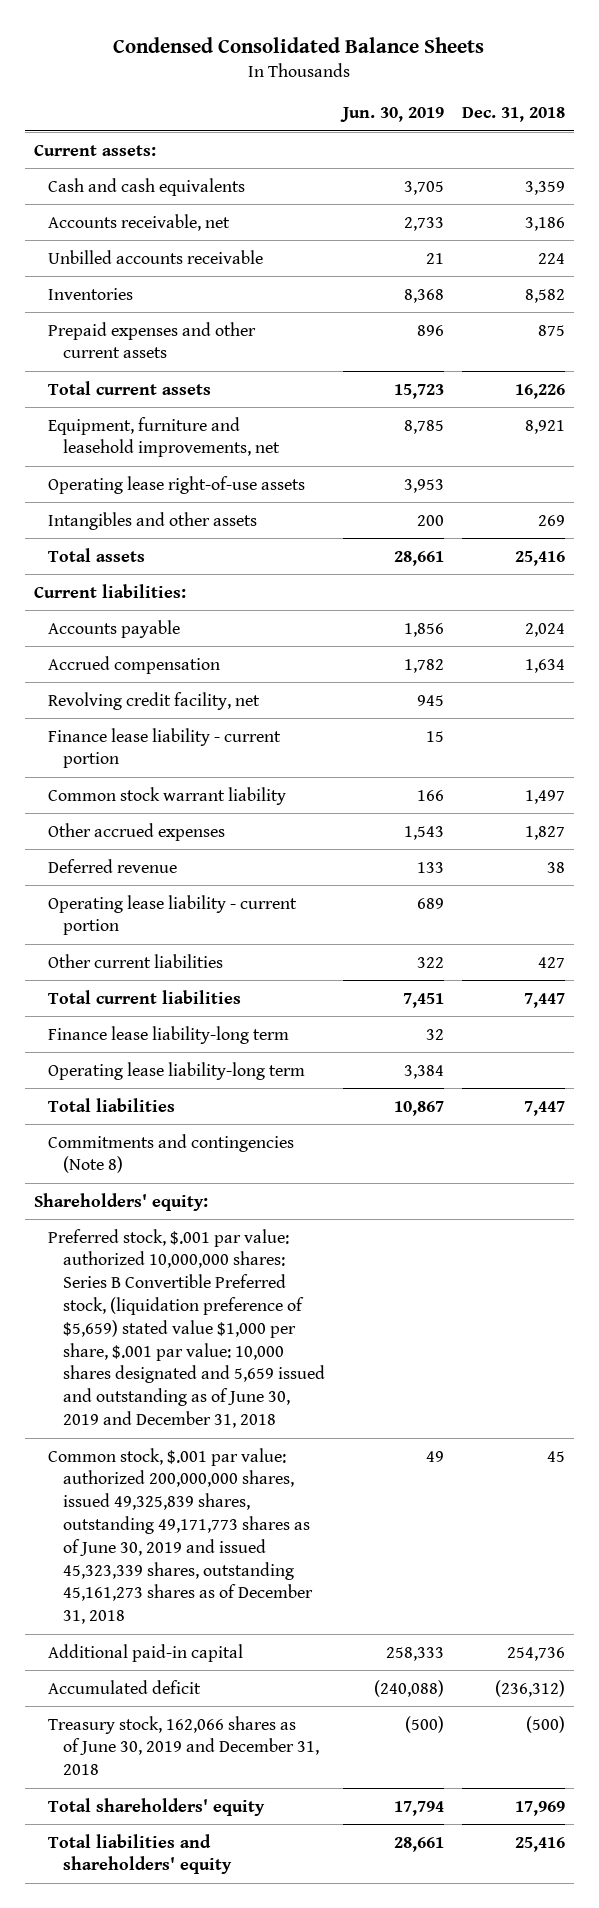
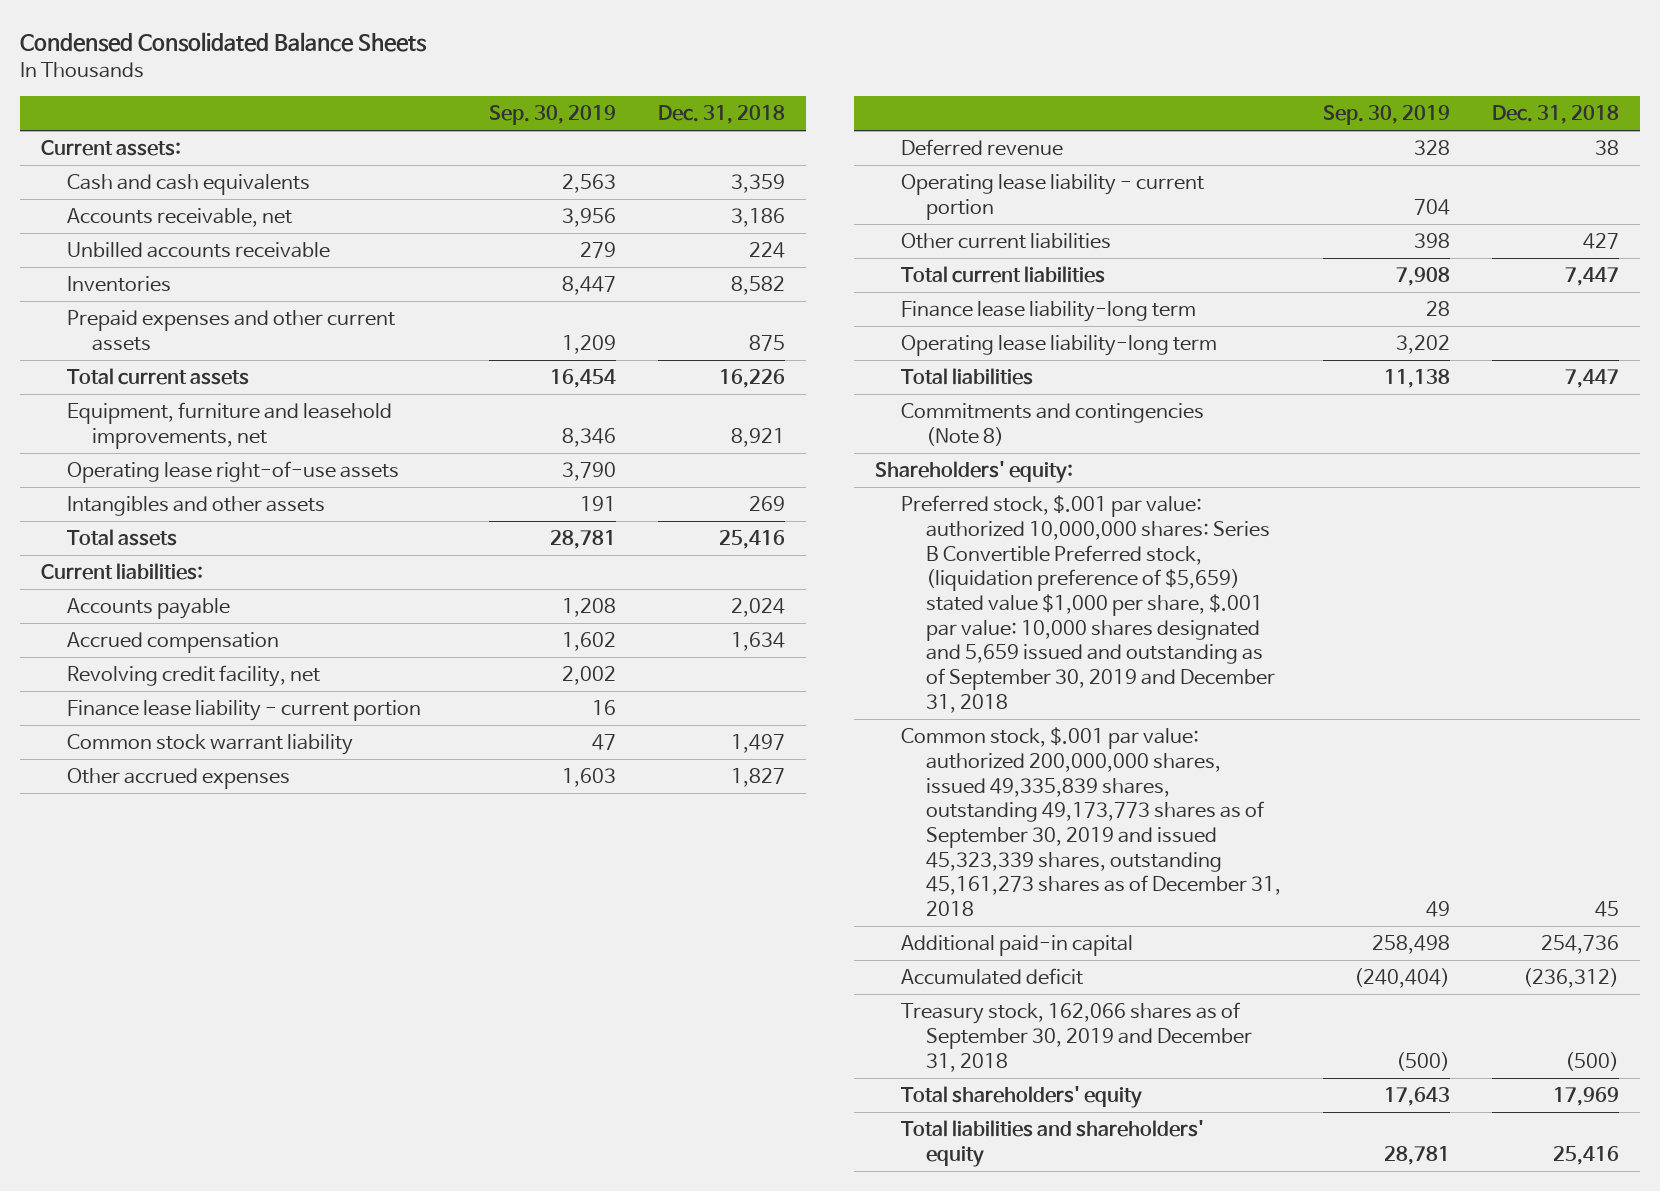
[339,107,444,123] Jun. 30, 2019 -> none
none -> [489,104,617,125] Sep. 30, 2019
[48,1228,325,1429] Preferred stock, $.001 par value: authorized 10,000,000 shares: Series B Convertible Preferred stock, (liquidation preference of $5,659) stated value $1,000 per share, $.001 par value: 10,000 shares designated and 5,659 issued and outstanding as of June 30, 2019 and December 31, 2018 -> [900,495,1276,713] Preferred stock, $.001 par value: authorized 10,000,000 shares: Series B Convertible Preferred stock, (liquidation preference of $5,659) stated value $1,000 per share, $.001 par value: 10,000 shares designated and 5,659 issued and outstanding as of September 30, 2019 and December 31, 2018
[48,1447,313,1625] Common stock, $.001 par value: authorized 200,000,000 shares, issued 49,325,839 shares, outstanding 49,171,773 shares as of June 30, 2019 and issued 45,323,339 shares, outstanding 45,161,273 shares as of December 31, 2018 -> [900,727,1282,917] Common stock, $.001 par value: authorized 200,000,000 shares, issued 49,335,839 shares, outstanding 49,173,773 shares as of September 30, 2019 and issued 45,323,339 shares, outstanding 45,161,273 shares as of December 31, 2018
[48,1715,319,1776] Treasury stock, 162,066 shares as of June 30, 2019 and December 31, 2018 -> [900,1002,1253,1072] Treasury stock, 162,066 shares as of September 30, 2019 and December 31, 2018

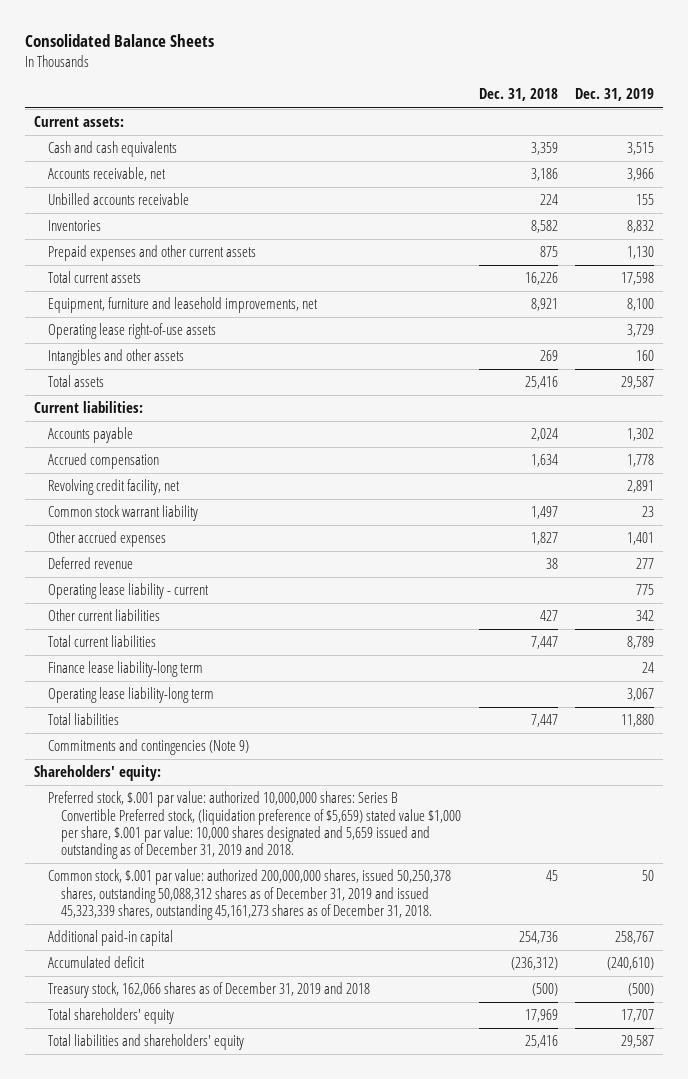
[20,32,428,53] Condensed Consolidated Balance Sheets -> [25,34,215,48] Consolidated Balance Sheets
[489,104,617,125] Sep. 30, 2019 -> none
none -> [574,88,654,102] Dec. 31, 2019
[66,700,421,722] Finance lease liability - current portion -> none
[900,174,1204,220] Operating lease liability - current portion -> [47,583,209,600] Operating lease liability - current
[900,403,1204,446] Commitments and contingencies (Note 8) -> [47,739,249,756] Commitments and contingencies (Note 9)
[900,495,1276,713] Preferred stock, $.001 par value: authorized 10,000,000 shares: Series B Convertible Preferred stock, (liquidation preference of $5,659) stated value $1,000 per share, $.001 par value: 10,000 shares designated and 5,659 issued and outstanding as of September 30, 2019 and December 31, 2018 -> [47,791,462,860] Preferred stock, $.001 par value: authorized 10,000,000 shares: Series B Convertible Preferred stock, (liquidation preference of $5,659) stated value $1,000 per share, $.001 par value: 10,000 shares designated and 5,659 issued and outstanding as of December 31, 2019 and 2018.
[900,727,1282,917] Common stock, $.001 par value: authorized 200,000,000 shares, issued 49,335,839 shares, outstanding 49,173,773 shares as of September 30, 2019 and issued 45,323,339 shares, outstanding 45,161,273 shares as of December 31, 2018 -> [47,869,451,920] Common stock, $.001 par value: authorized 200,000,000 shares, issued 50,250,378 shares, outstanding 50,088,312 shares as of December 31, 2019 and issued 45,323,339 shares, outstanding 45,161,273 shares as of December 31, 2018.
[900,1002,1253,1072] Treasury stock, 162,066 shares as of September 30, 2019 and December 31, 2018 -> [47,982,370,999] Treasury stock, 162,066 shares as of December 31, 2019 and 2018

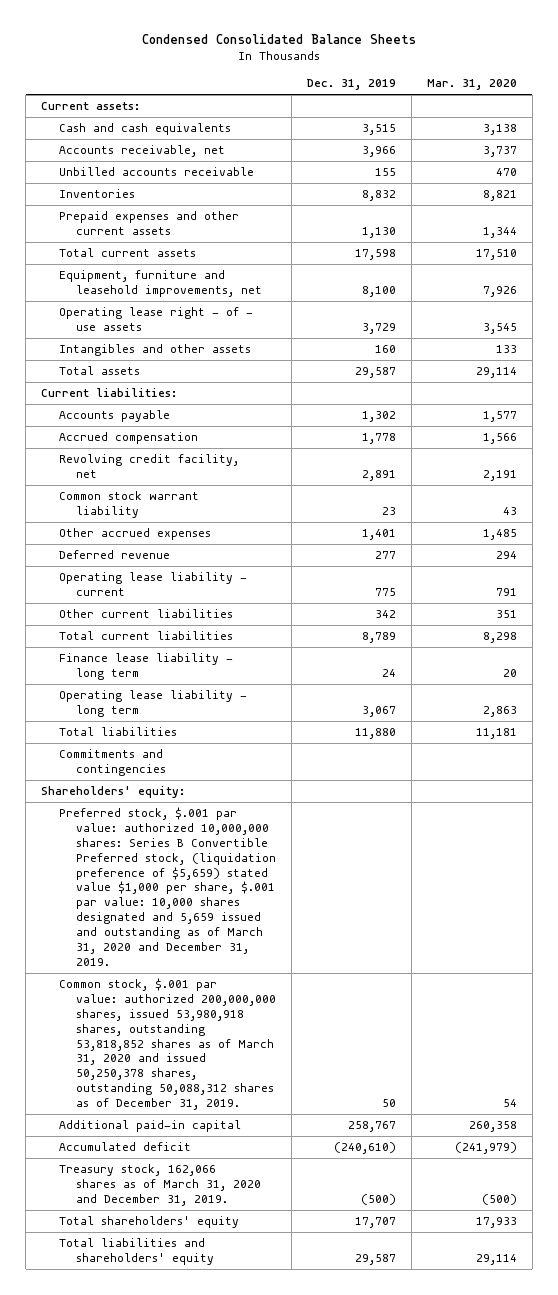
[25,34,215,48] Consolidated Balance Sheets -> [141,34,416,45] Condensed Consolidated Balance Sheets
[478,88,558,102] Dec. 31, 2018 -> none
none -> [426,79,517,91] Mar. 31, 2020
[47,323,216,340] Operating lease right-of-use assets -> [58,307,253,332] Operating lease right - of - use assets
[47,661,203,678] Finance lease liability-long term -> [58,653,233,681] Finance lease liability - long term
[47,687,214,704] Operating lease liability-long term -> [58,690,247,718] Operating lease liability - long term
[47,739,249,756] Commitments and contingencies (Note 9) -> [58,749,166,777] Commitments and contingencies
[47,791,462,860] Preferred stock, $.001 par value: authorized 10,000,000 shares: Series B Convertible Preferred stock, (liquidation preference of $5,659) stated value $1,000 per share, $.001 par value: 10,000 shares designated and 5,659 issued and outstanding as of December 31, 2019 and 2018. -> [58,807,276,966] Preferred stock, $.001 par value: authorized 10,000,000 shares: Series B Convertible Preferred stock, (liquidation preference of $5,659) stated value $1,000 per share, $.001 par value: 10,000 shares designated and 5,659 issued and outstanding as of March 31, 2020 and December 31, 2019.
[47,869,451,920] Common stock, $.001 par value: authorized 200,000,000 shares, issued 50,250,378 shares, outstanding 50,088,312 shares as of December 31, 2019 and issued 45,323,339 shares, outstanding 45,161,273 shares as of December 31, 2018. -> [58,978,276,1110] Common stock, $.001 par value: authorized 200,000,000 shares, issued 53,980,918 shares, outstanding 53,818,852 shares as of March 31, 2020 and issued 50,250,378 shares, outstanding 50,088,312 shares as of December 31, 2019.
[47,982,370,999] Treasury stock, 162,066 shares as of December 31, 2019 and 2018 -> [58,1164,261,1206] Treasury stock, 162,066 shares as of March 31, 2020 and December 31, 2019.

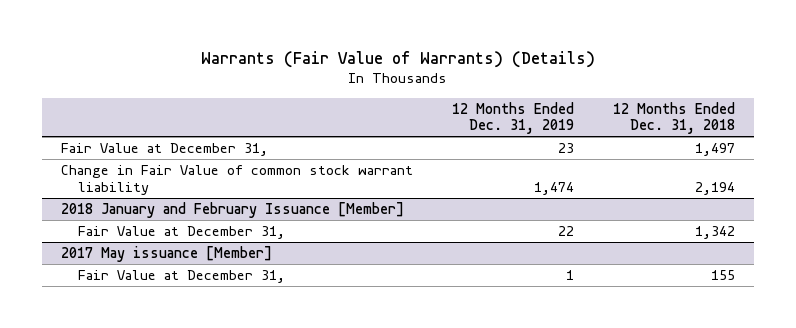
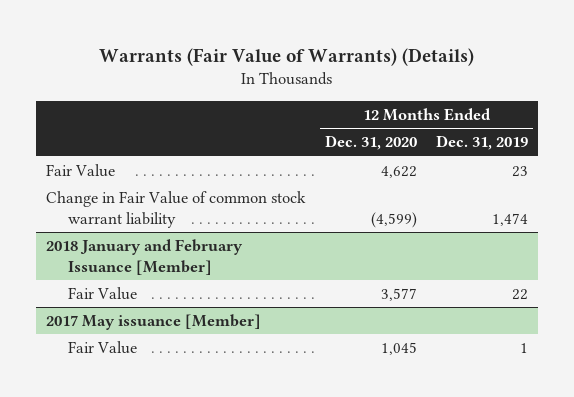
[613,101,736,135] 12 Months Ended Dec. 31, 2018 -> none
none -> [324,135,417,151] Dec. 31, 2020
[61,143,269,157] Fair Value at December 31, -> [46,164,116,178] Fair Value
[77,226,285,240] Fair Value at December 31, -> [67,287,137,301] Fair Value
[77,270,285,284] Fair Value at December 31, -> [67,341,137,355] Fair Value

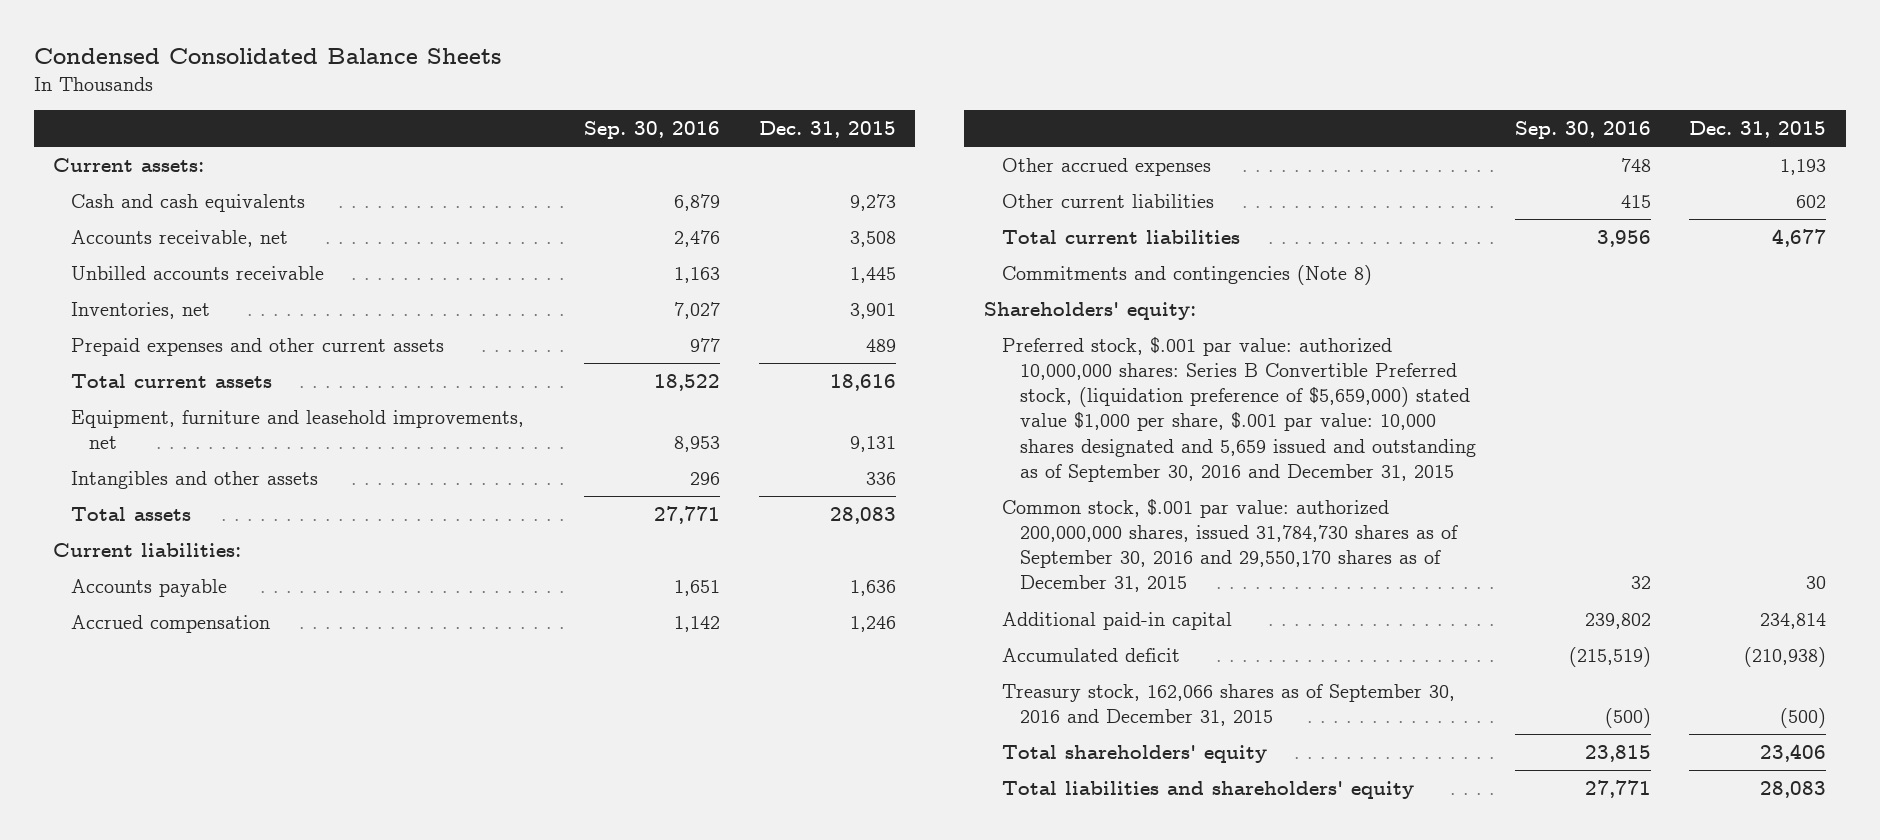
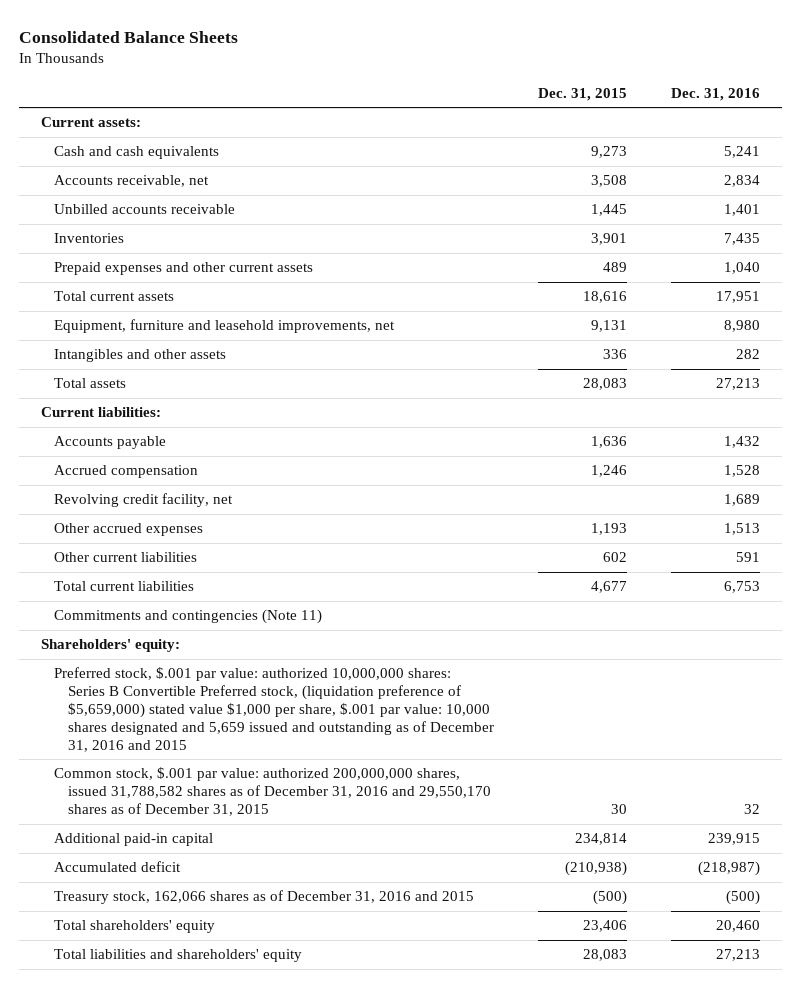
[33,48,501,65] Condensed Consolidated Balance Sheets -> [19,30,239,43] Consolidated Balance Sheets
[584,121,721,140] Sep. 30, 2016 -> none
none -> [670,87,760,101] Dec. 31, 2016
[71,301,211,319] Inventories, net -> [54,233,125,244] Inventories
none -> [54,493,234,508] Revolving credit facility, net
[1001,264,1372,285] Commitments and contingencies (Note 8) -> [54,609,323,625] Commitments and contingencies (Note 11)
[1001,336,1476,482] Preferred stock, $.001 par value: authorized 10,000,000 shares: Series B Convertible Preferred stock, (liquidation preference of $5,659,000) stated value $1,000 per share, $.001 par value: 10,000 shares designated and 5,659 issued and outstanding as of September 30, 2016 and December 31, 2015 -> [54,667,494,752] Preferred stock, $.001 par value: authorized 10,000,000 shares: Series B Convertible Preferred stock, (liquidation preference of $5,659,000) stated value $1,000 per share, $.001 par value: 10,000 shares designated and 5,659 issued and outstanding as of December 31, 2016 and 2015
[1001,498,1458,593] Common stock, $.001 par value: authorized 200,000,000 shares, issued 31,784,730 shares as of September 30, 2016 and 29,550,170 shares as of December 31, 2015 -> [54,767,491,817] Common stock, $.001 par value: authorized 200,000,000 shares, issued 31,788,582 shares as of December 31, 2016 and 29,550,170 shares as of December 31, 2015
[1001,683,1455,727] Treasury stock, 162,066 shares as of September 30, 2016 and December 31, 2015 -> [54,890,475,905] Treasury stock, 162,066 shares as of December 31, 2016 and 2015

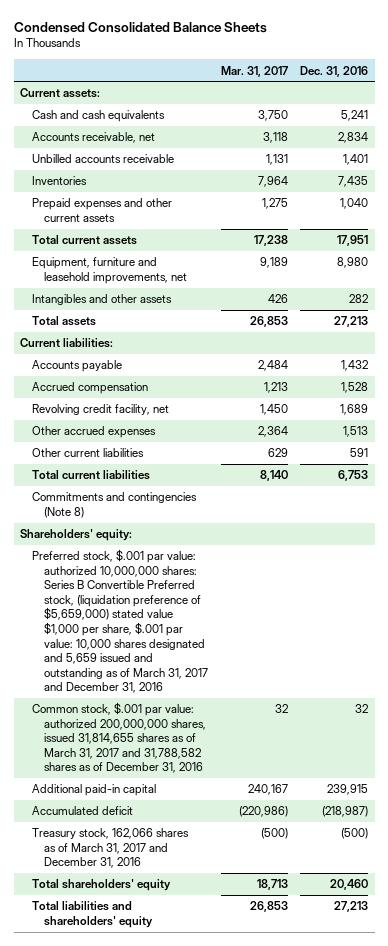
[19,30,239,43] Consolidated Balance Sheets -> [13,21,267,33] Condensed Consolidated Balance Sheets
[537,87,627,101] Dec. 31, 2015 -> none
none -> [220,65,288,77] Mar. 31, 2017
[54,609,323,625] Commitments and contingencies (Note 11) -> [32,492,198,518] Commitments and contingencies (Note 8)
[54,667,494,752] Preferred stock, $.001 par value: authorized 10,000,000 shares: Series B Convertible Preferred stock, (liquidation preference of $5,659,000) stated value $1,000 per share, $.001 par value: 10,000 shares designated and 5,659 issued and outstanding as of December 31, 2016 and 2015 -> [32,549,209,694] Preferred stock, $.001 par value: authorized 10,000,000 shares: Series B Convertible Preferred stock, (liquidation preference of $5,659,000) stated value $1,000 per share, $.001 par value: 10,000 shares designated and 5,659 issued and outstanding as of March 31, 2017 and December 31, 2016
[54,767,491,817] Common stock, $.001 par value: authorized 200,000,000 shares, issued 31,788,582 shares as of December 31, 2016 and 29,550,170 shares as of December 31, 2015 -> [32,702,207,774] Common stock, $.001 par value: authorized 200,000,000 shares, issued 31,814,655 shares as of March 31, 2017 and 31,788,582 shares as of December 31, 2016
[54,890,475,905] Treasury stock, 162,066 shares as of December 31, 2016 and 2015 -> [32,828,190,869] Treasury stock, 162,066 shares as of March 31, 2017 and December 31, 2016

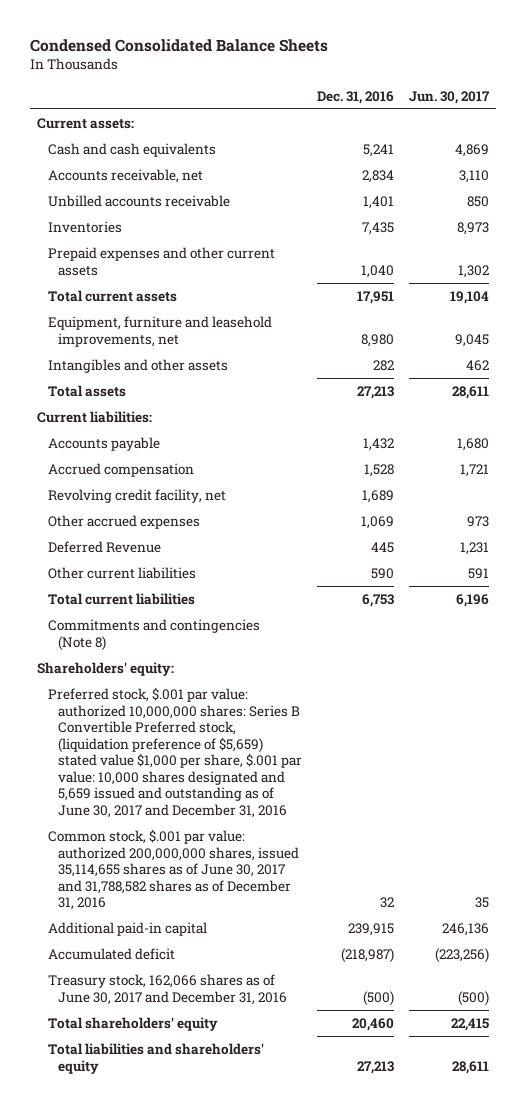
[220,65,288,77] Mar. 31, 2017 -> none
none -> [408,90,490,104] Jun. 30, 2017
[343,426,369,438] 1,513 -> [360,515,394,529] 1,069
none -> [47,540,161,553] Deferred Revenue
[350,448,369,458] 591 -> [370,567,394,579] 590
[32,549,209,694] Preferred stock, $.001 par value: authorized 10,000,000 shares: Series B Convertible Preferred stock, (liquidation preference of $5,659,000) stated value $1,000 per share, $.001 par value: 10,000 shares designated and 5,659 issued and outstanding as of March 31, 2017 and December 31, 2016 -> [47,686,302,818] Preferred stock, $.001 par value: authorized 10,000,000 shares: Series B Convertible Preferred stock, (liquidation preference of $5,659) stated value $1,000 per share, $.001 par value: 10,000 shares designated and 5,659 issued and outstanding as of June 30, 2017 and December 31, 2016
[32,702,207,774] Common stock, $.001 par value: authorized 200,000,000 shares, issued 31,814,655 shares as of March 31, 2017 and 31,788,582 shares as of December 31, 2016 -> [47,828,299,911] Common stock, $.001 par value: authorized 200,000,000 shares, issued 35,114,655 shares as of June 30, 2017 and 31,788,582 shares as of December 31, 2016
[32,828,190,869] Treasury stock, 162,066 shares as of March 31, 2017 and December 31, 2016 -> [47,973,287,1005] Treasury stock, 162,066 shares as of June 30, 2017 and December 31, 2016

